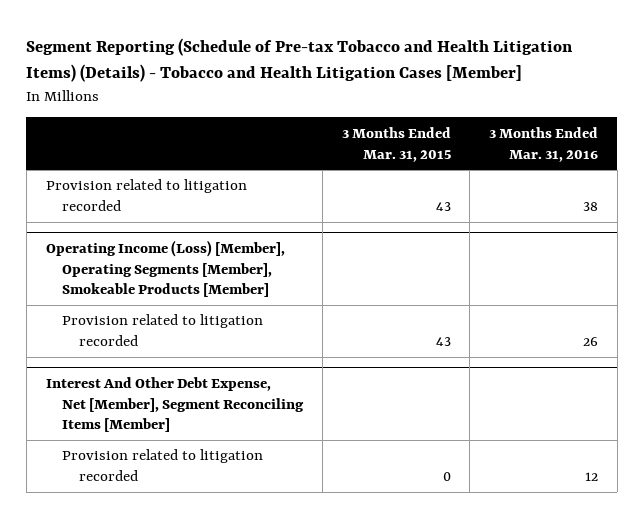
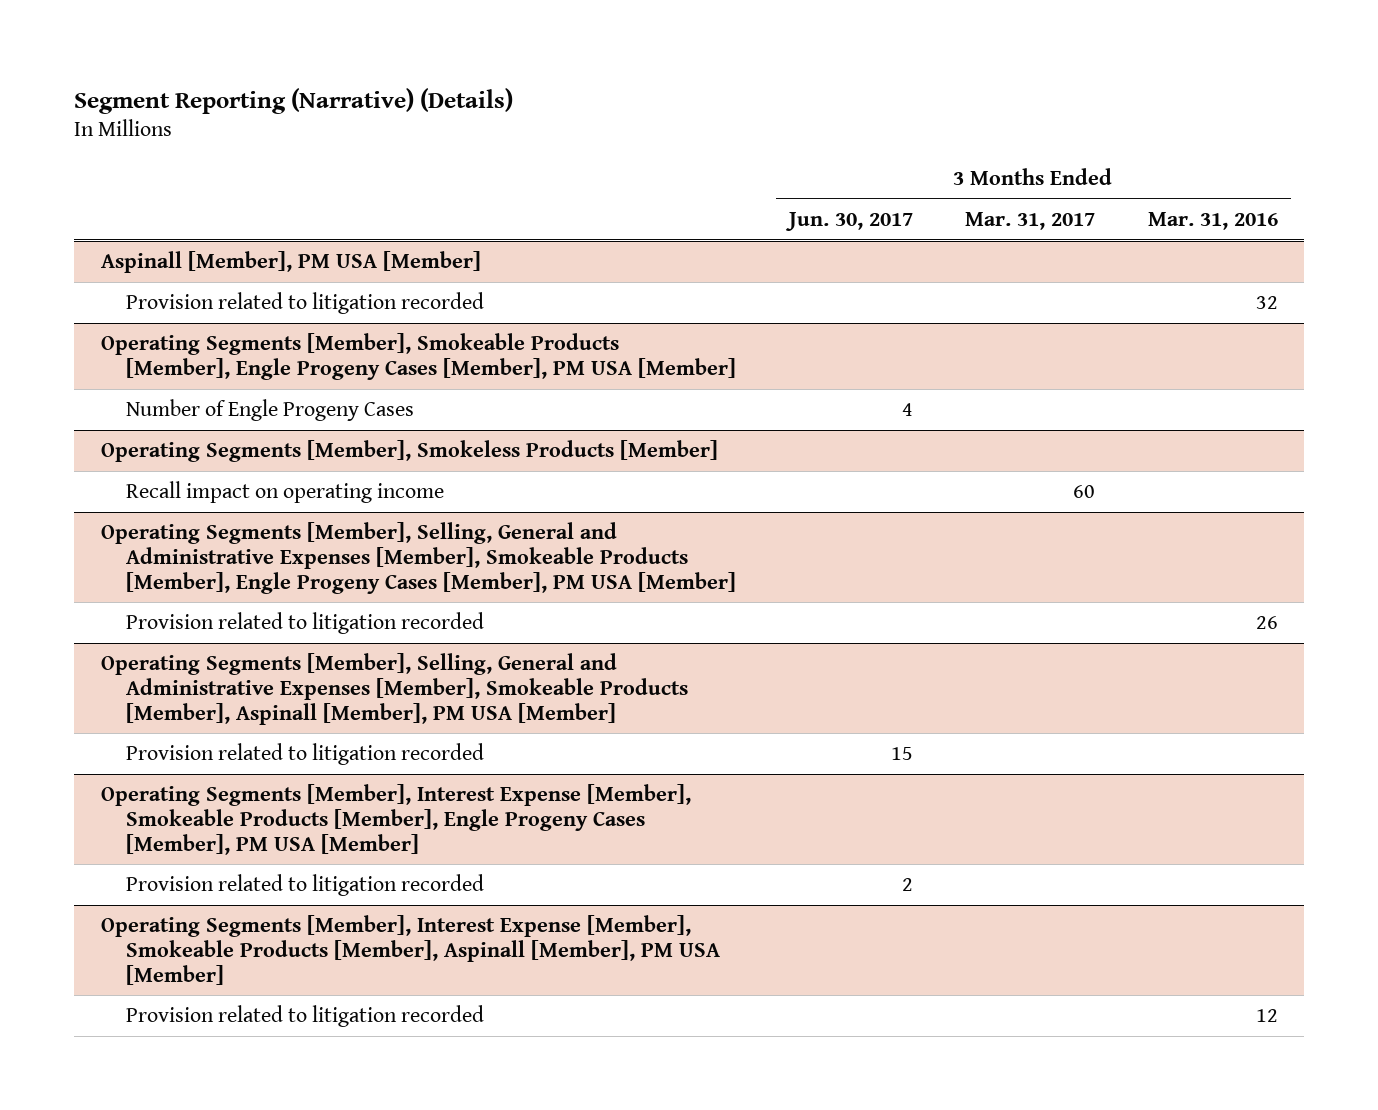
[26,38,574,83] Segment Reporting (Schedule of Pre-tax Tobacco and Health Litigation Items) (Details) - Tobacco and Health Litigation Cases [Member] -> [74,87,514,114] Segment Reporting (Narrative) (Details)
[341,126,451,162] 3 Months Ended Mar. 31, 2015 -> none
none -> [784,212,913,232] Jun. 30, 2017
none -> [965,212,1096,231] Mar. 31, 2017
[45,179,247,212] Provision related to litigation recorded -> none
none -> [100,251,481,274] Aspinall [Member], PM USA [Member]
none -> [126,292,485,315] Provision related to litigation recorded
none -> [100,333,737,380] Operating Segments [Member], Smokeable Products [Member], Engle Progeny Cases [Member], PM USA [Member]
none -> [126,399,415,422] Number of Engle Progeny Cases
none -> [100,440,718,463] Operating Segments [Member], Smokeless Products [Member]
none -> [126,481,445,504] Recall impact on operating income
[45,239,285,298] Operating Income (Loss) [Member], Operating Segments [Member], Smokeable Products [Member] -> [100,522,737,594] Operating Segments [Member], Selling, General and Administrative Expenses [Member], Smokeable Products [Member], Engle Progeny Cases [Member], PM USA [Member]
none -> [100,653,689,725] Operating Segments [Member], Selling, General and Administrative Expenses [Member], Smokeable Products [Member], Aspinall [Member], PM USA [Member]
none -> [126,743,485,766] Provision related to litigation recorded
none -> [100,784,691,855] Operating Segments [Member], Interest Expense [Member], Smokeable Products [Member], Engle Progeny Cases [Member], PM USA [Member]
none -> [126,874,485,897] Provision related to litigation recorded
[45,376,305,433] Interest And Other Debt Expense, Net [Member], Segment Reconciling Items [Member] -> [100,915,721,985] Operating Segments [Member], Interest Expense [Member], Smokeable Products [Member], Aspinall [Member], PM USA [Member]

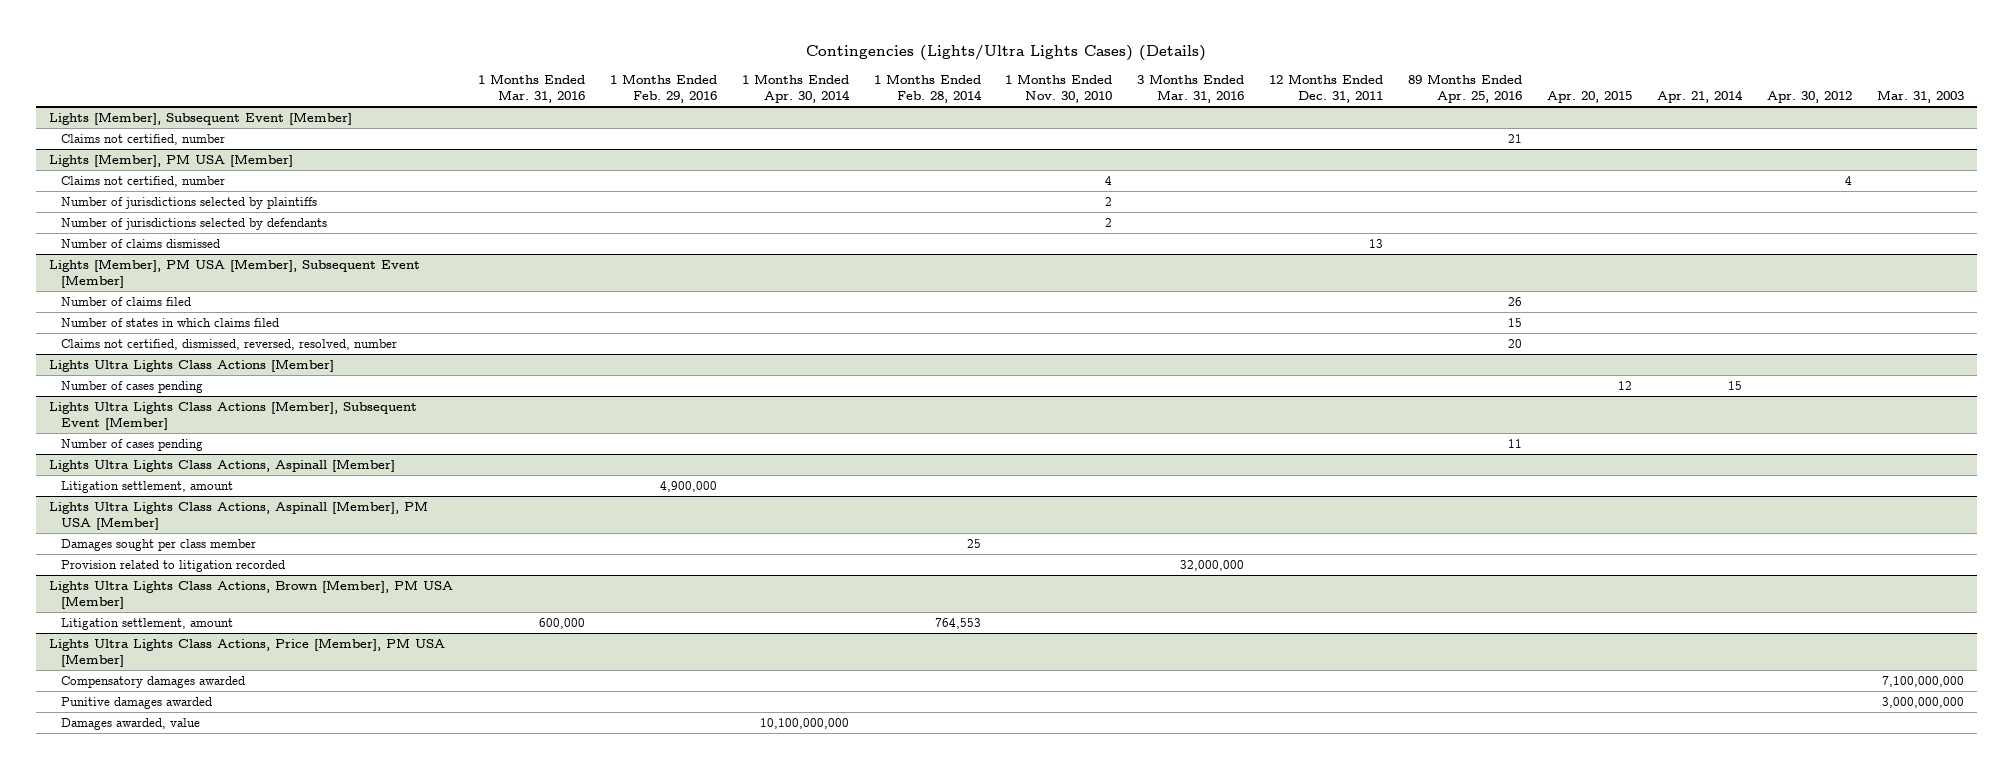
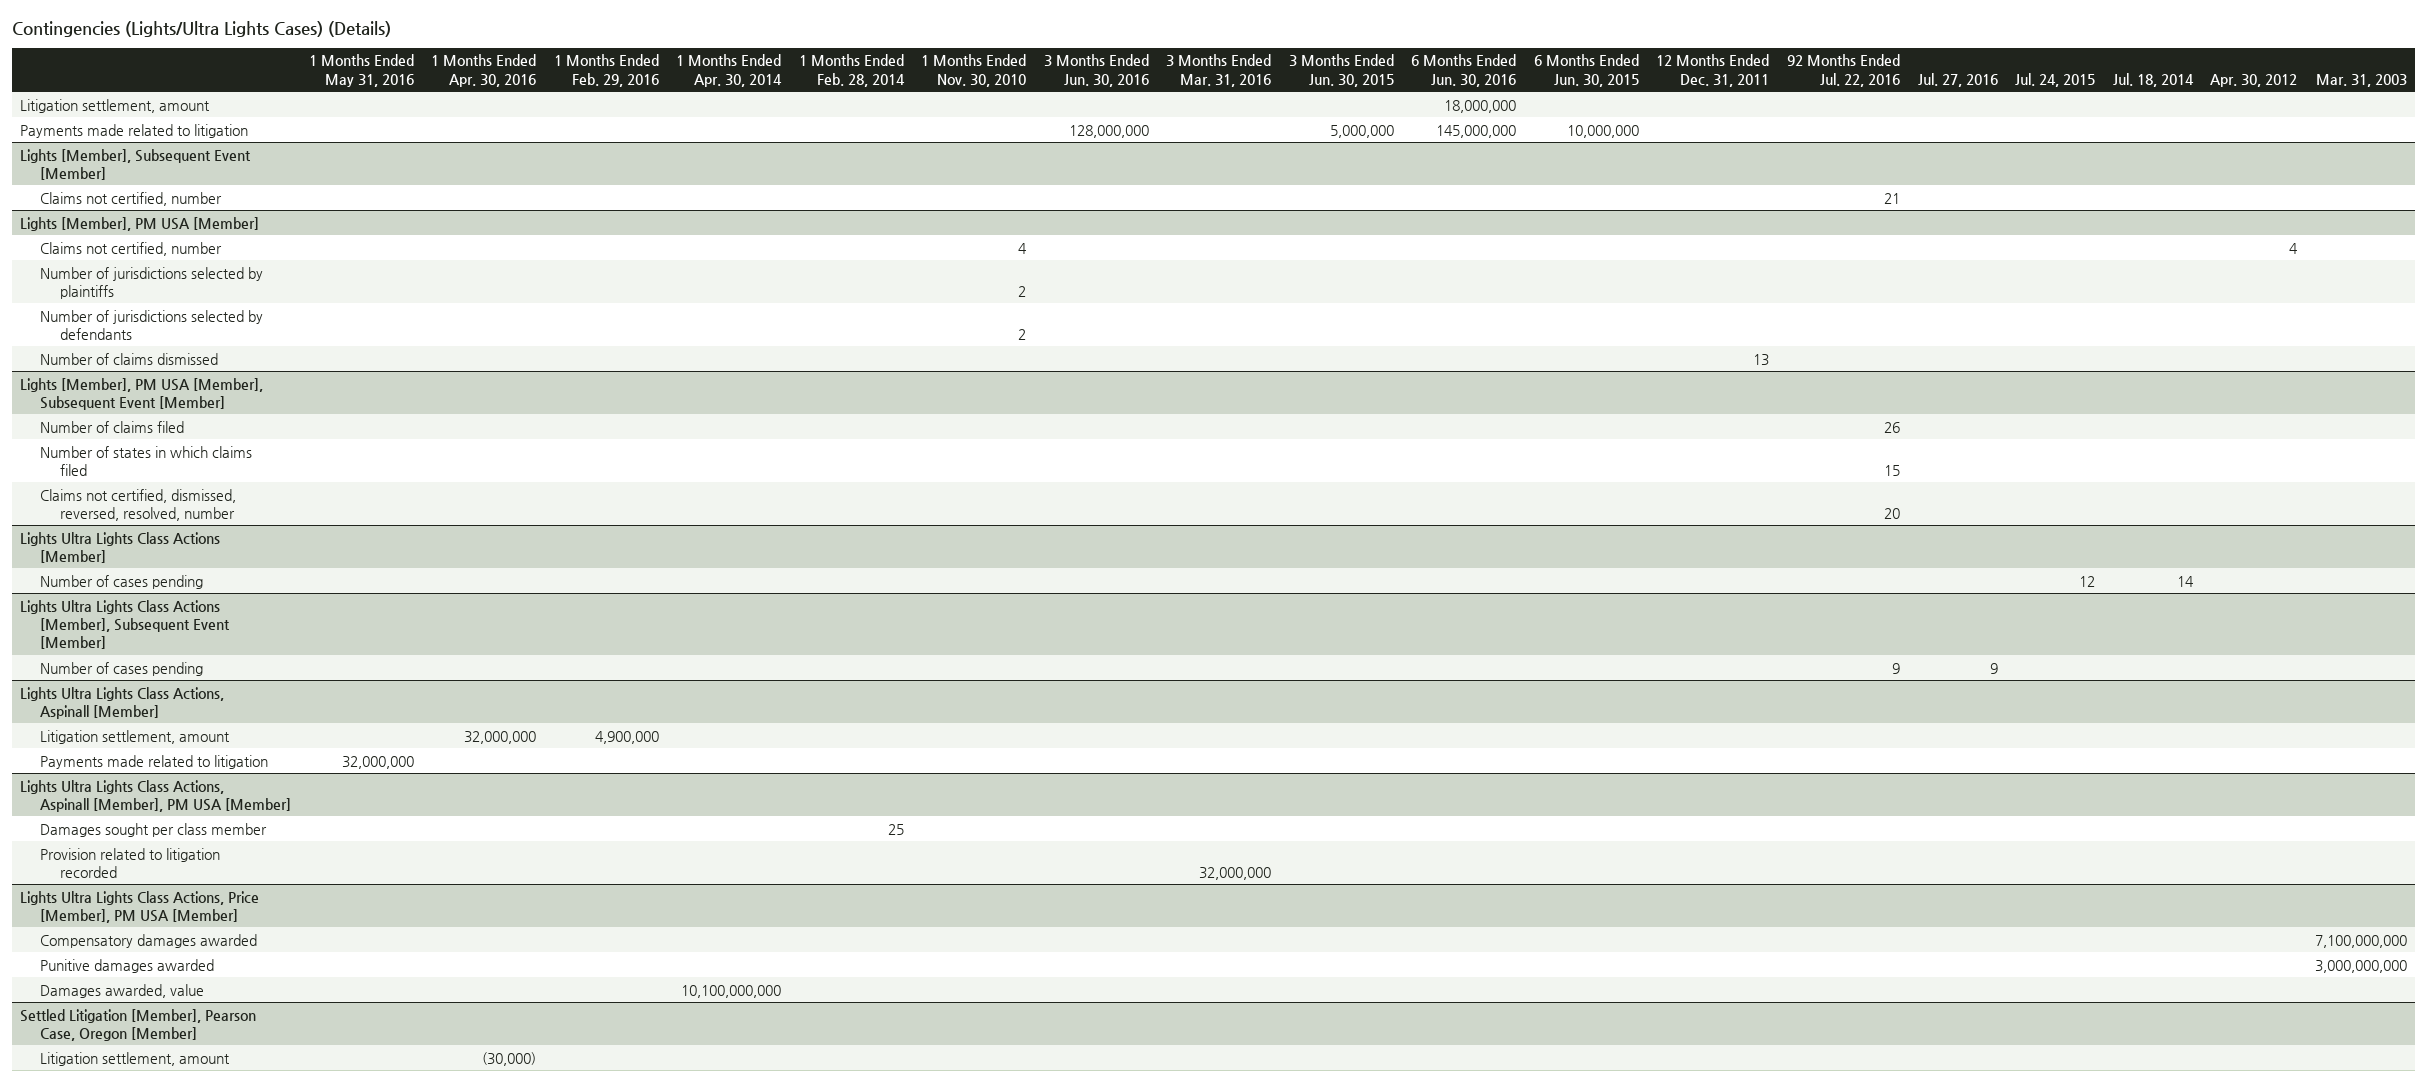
[477,73,585,103] 1 Months Ended Mar. 31, 2016 -> none
[1408,73,1523,103] 89 Months Ended Apr. 25, 2016 -> none
[1547,90,1633,103] Apr. 20, 2015 -> none
[1657,89,1744,103] Apr. 21, 2014 -> none
none -> [308,54,414,87] 1 Months Ended May 31, 2016
none -> [431,54,537,87] 1 Months Ended Apr. 30, 2016
none -> [1043,54,1149,87] 3 Months Ended Jun. 30, 2016
none -> [1288,54,1394,87] 3 Months Ended Jun. 30, 2015
none -> [1411,54,1517,87] 6 Months Ended Jun. 30, 2016
none -> [1533,54,1639,87] 6 Months Ended Jun. 30, 2015
none -> [1787,54,1901,87] 92 Months Ended Jul. 22, 2016
none -> [1917,72,1998,87] Jul. 27, 2016
none -> [2015,72,2096,87] Jul. 24, 2015
none -> [2112,72,2194,87] Jul. 18, 2014
none -> [20,98,211,113] Litigation settlement, amount
none -> [20,123,249,138] Payments made related to litigation
none -> [40,754,269,769] Payments made related to litigation
[48,579,453,610] Lights Ultra Lights Class Actions, Brown [Member], PM USA [Member] -> none
[60,617,233,630] Litigation settlement, amount -> none
none -> [20,1008,257,1041] Settled Litigation [Member], Pearson Case, Oregon [Member]
none -> [40,1051,231,1066] Litigation settlement, amount

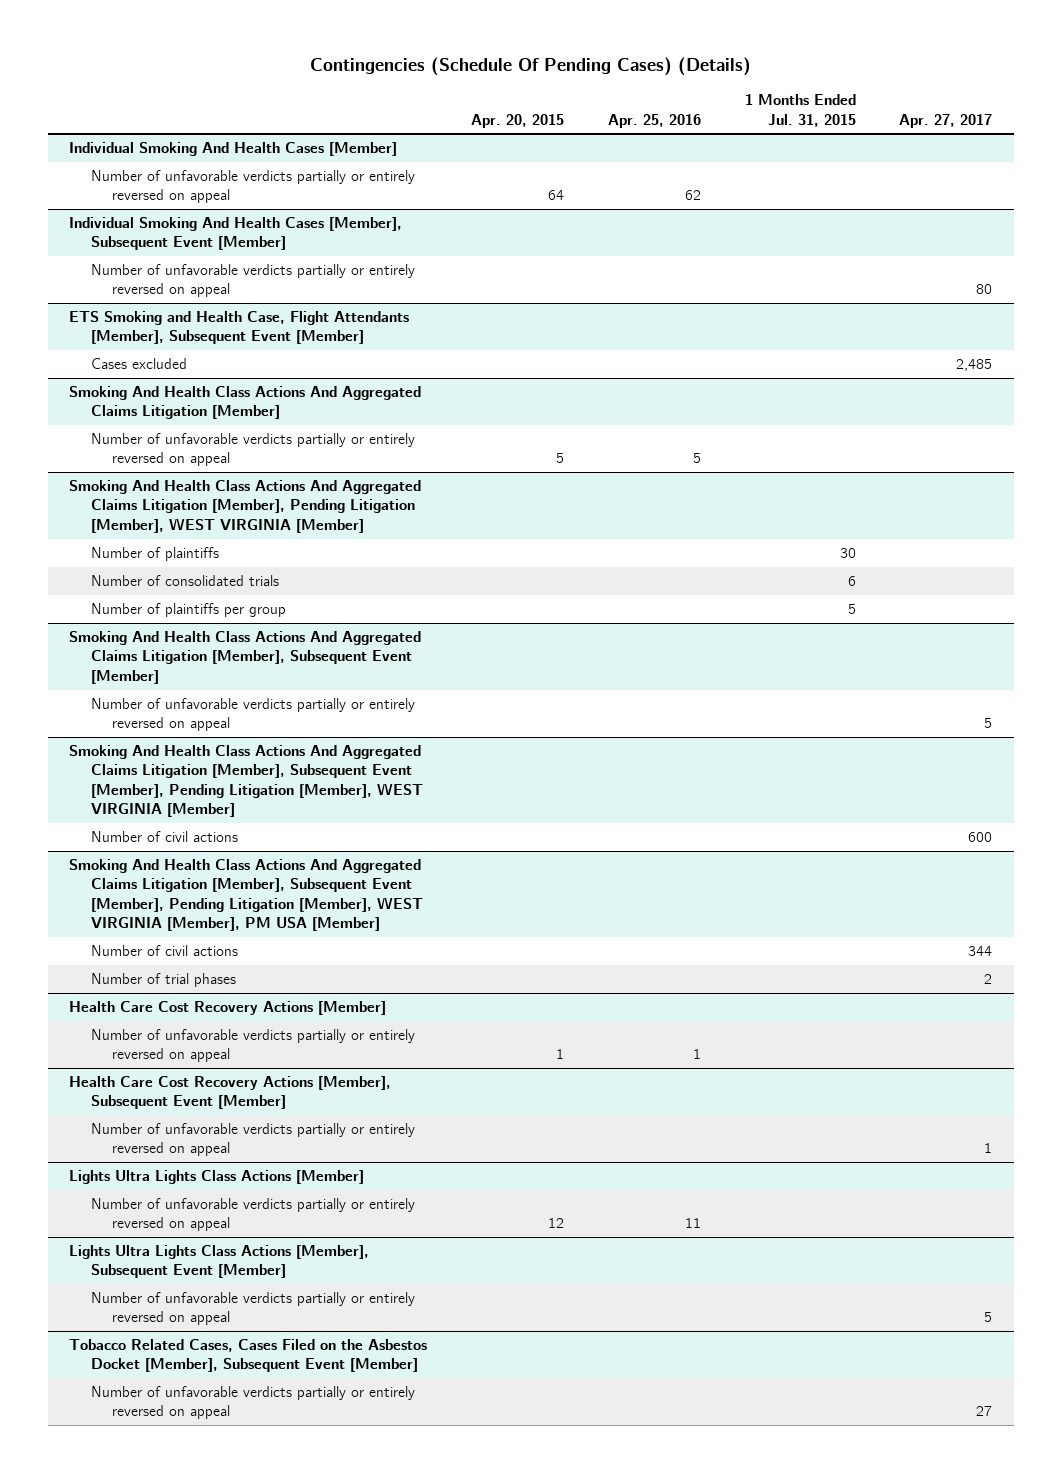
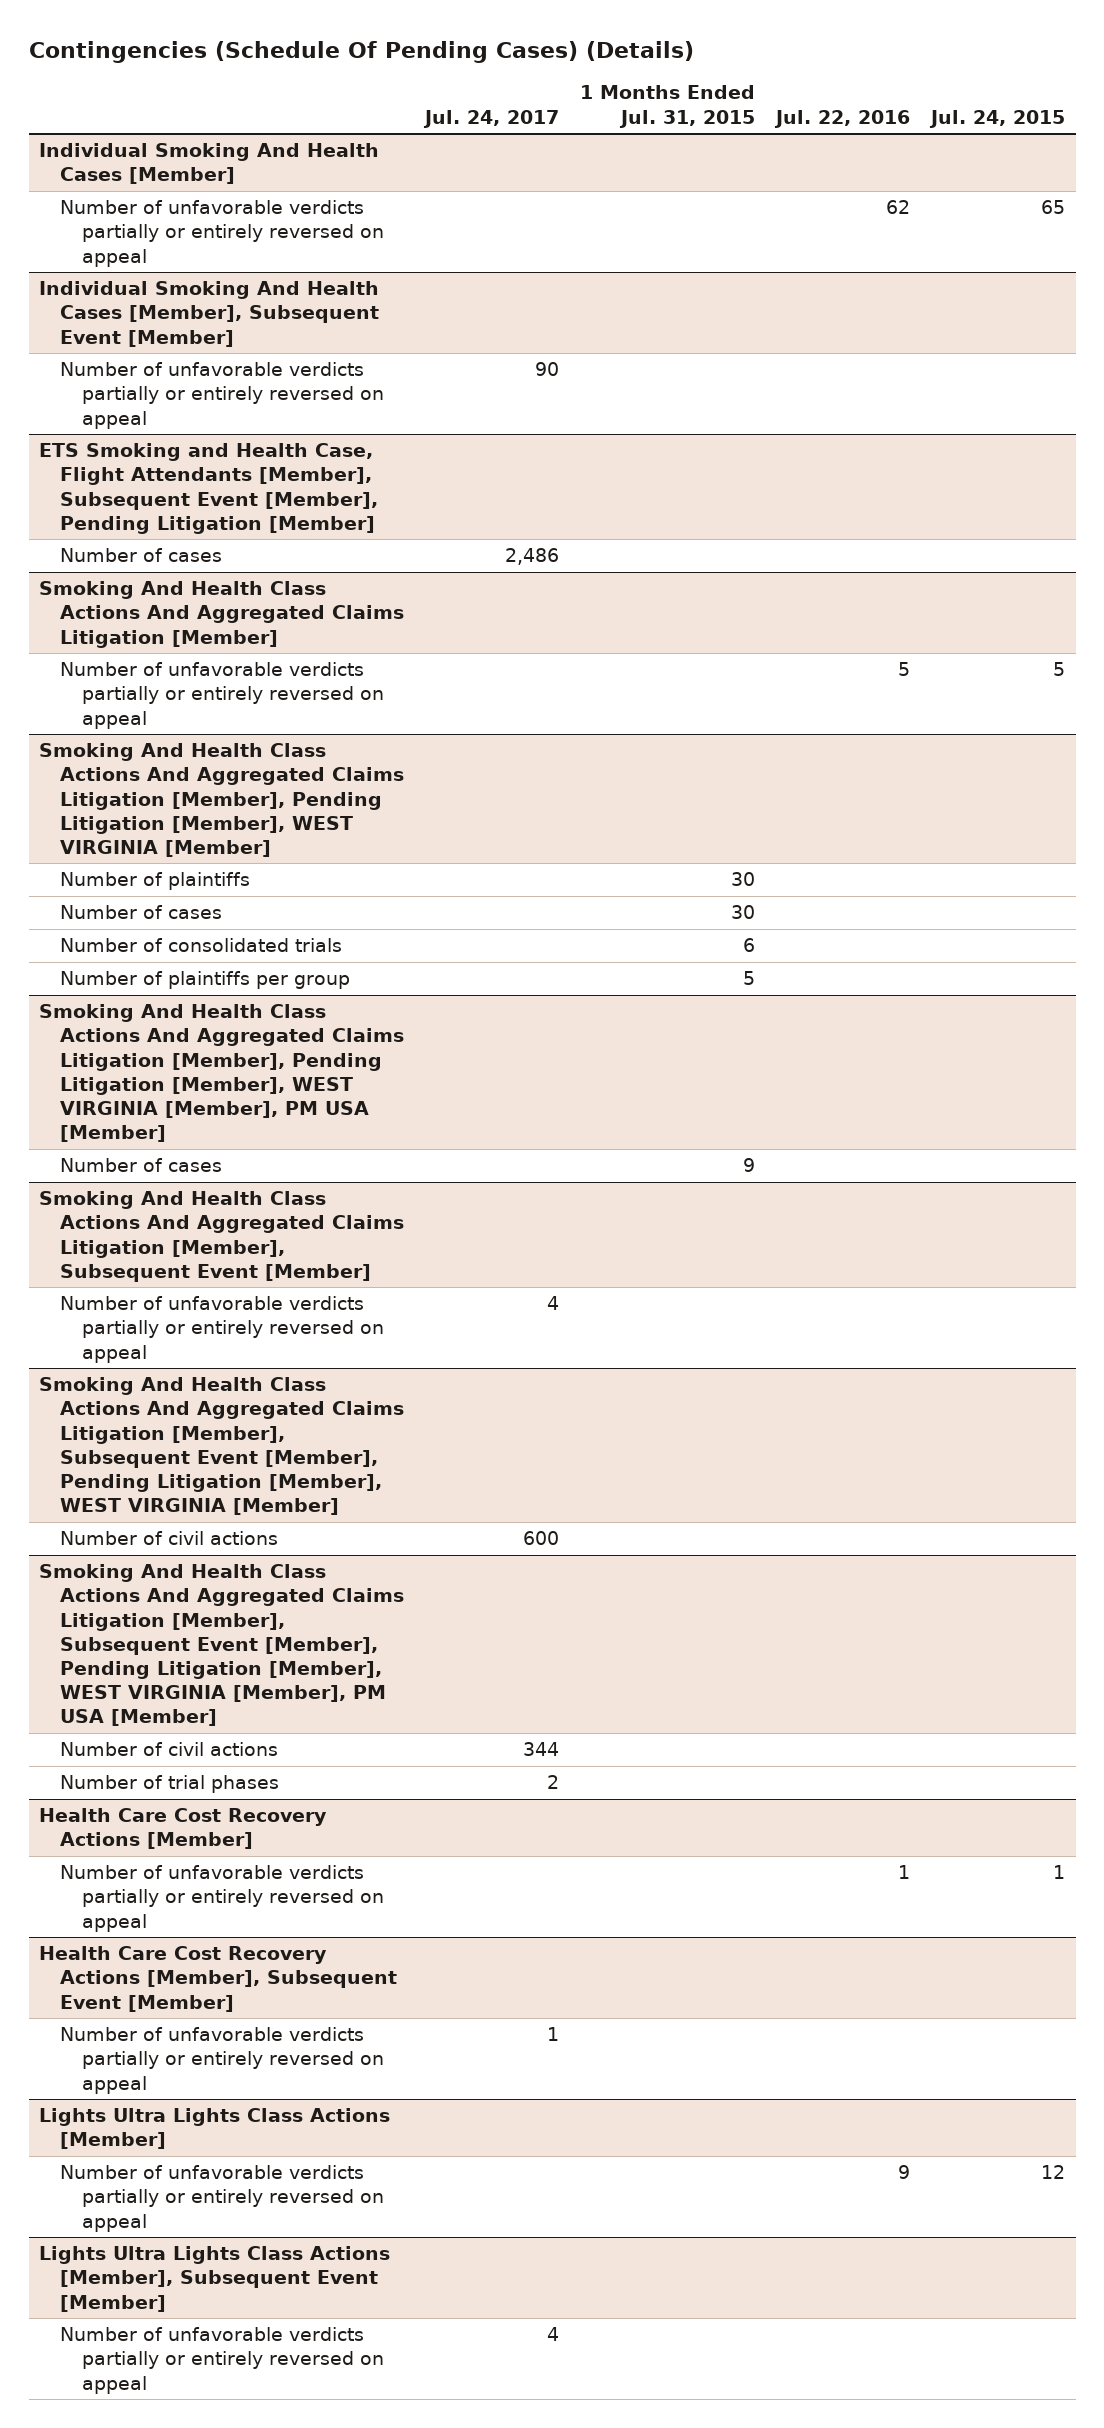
[471,113,565,128] Apr. 20, 2015 -> none
[607,113,701,128] Apr. 25, 2016 -> none
[899,113,993,128] Apr. 27, 2017 -> none
none -> [423,109,560,128] Jul. 24, 2017
none -> [774,109,911,128] Jul. 22, 2016
none -> [929,109,1066,128] Jul. 24, 2015
[90,358,187,370] Cases excluded -> none
[69,311,410,345] ETS Smoking and Health Case, Flight Attendants [Member], Subsequent Event [Member] -> [39,443,379,534] ETS Smoking and Health Case, Flight Attendants [Member], Subsequent Event [Member], Pending Litigation [Member]
none -> [60,548,223,563] Number of cases
none -> [60,905,223,920] Number of cases
none -> [39,1004,405,1143] Smoking And Health Class Actions And Aggregated Claims Litigation [Member], Pending Litigation [Member], WEST VIRGINIA [Member], PM USA [Member]
none -> [60,1158,223,1173] Number of cases
[69,1339,428,1373] Tobacco Related Cases, Cases Filed on the Asbestos Docket [Member], Subsequent Event [Member] -> none
[90,1386,415,1420] Number of unfavorable verdicts partially or entirely reversed on appeal -> none

